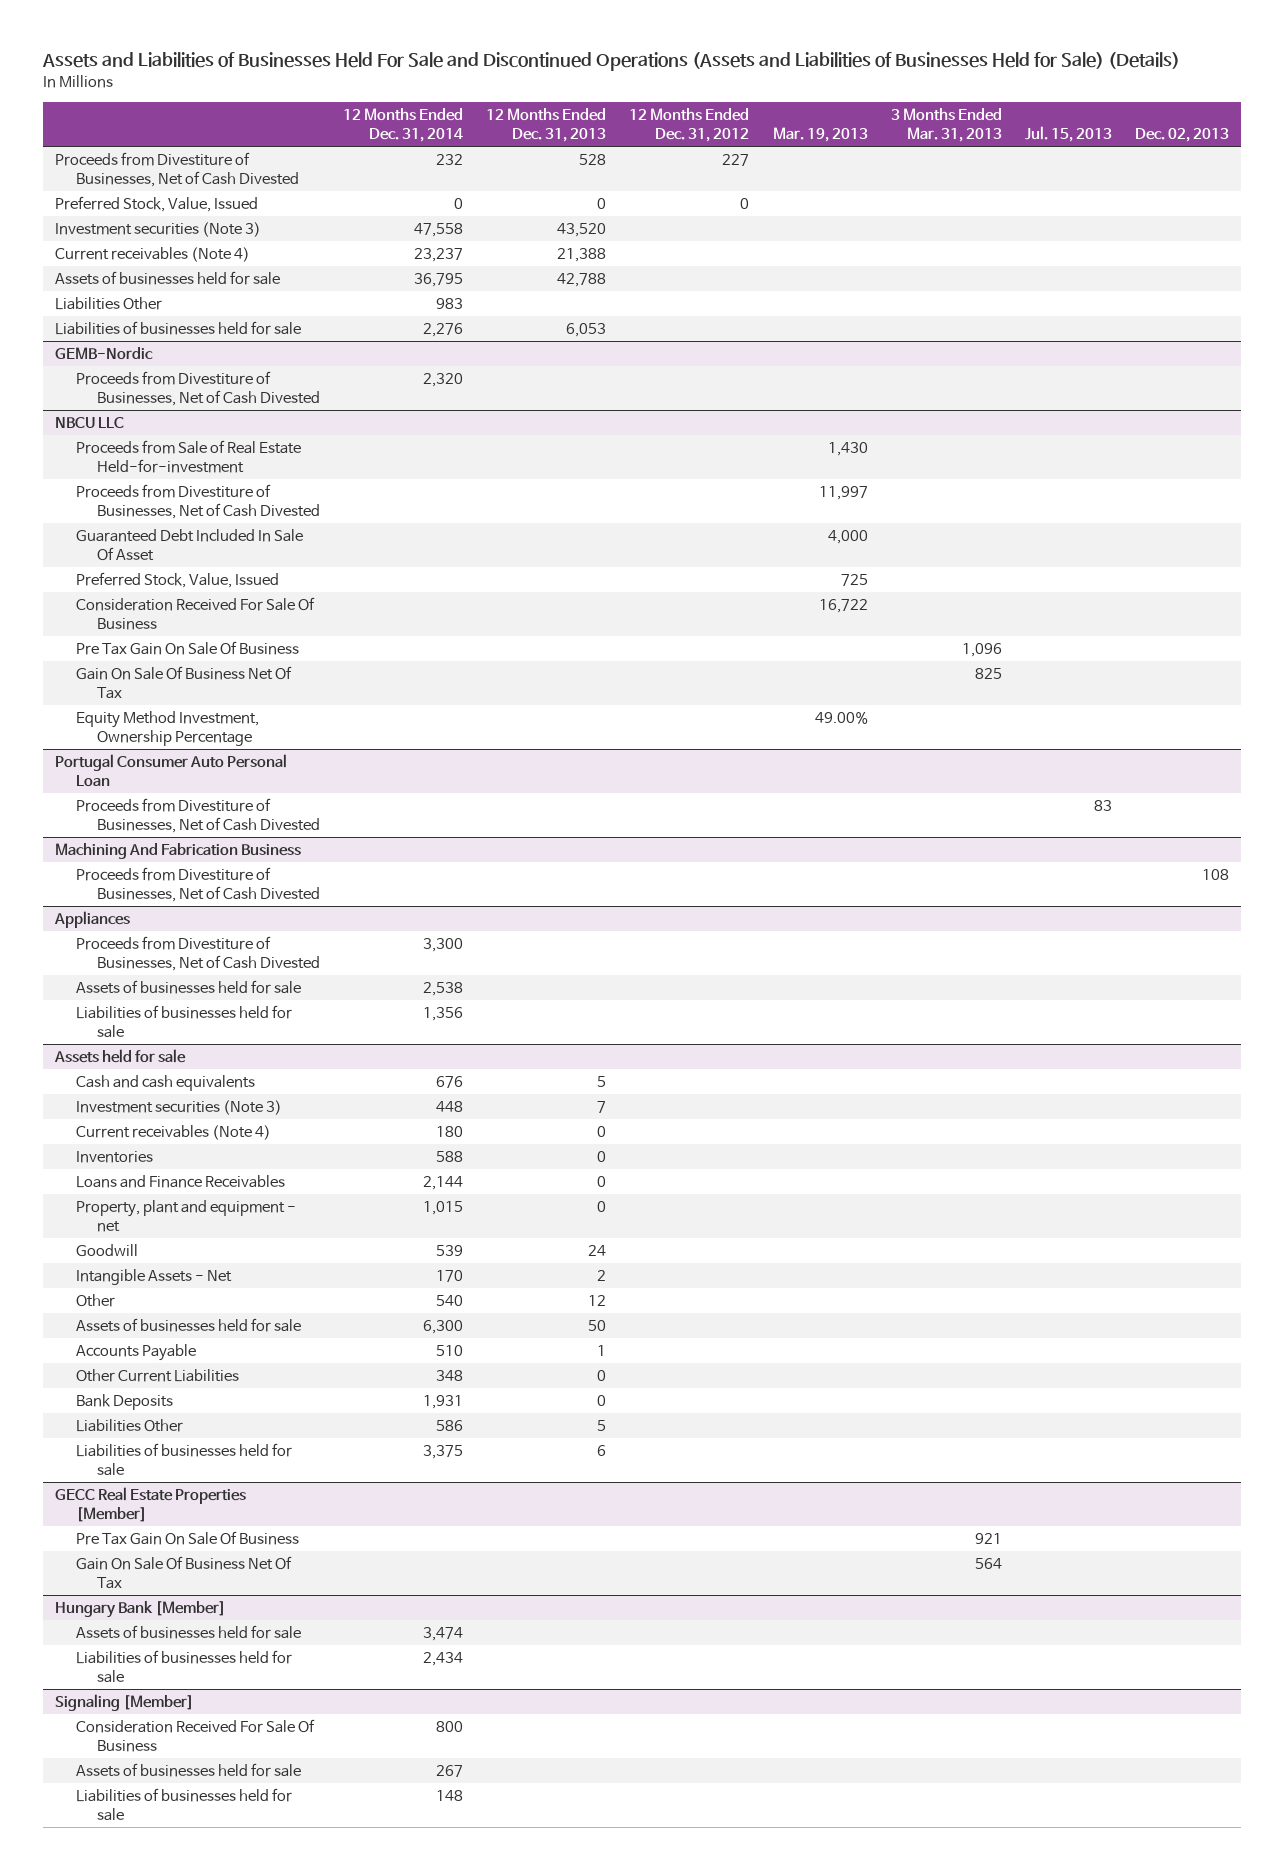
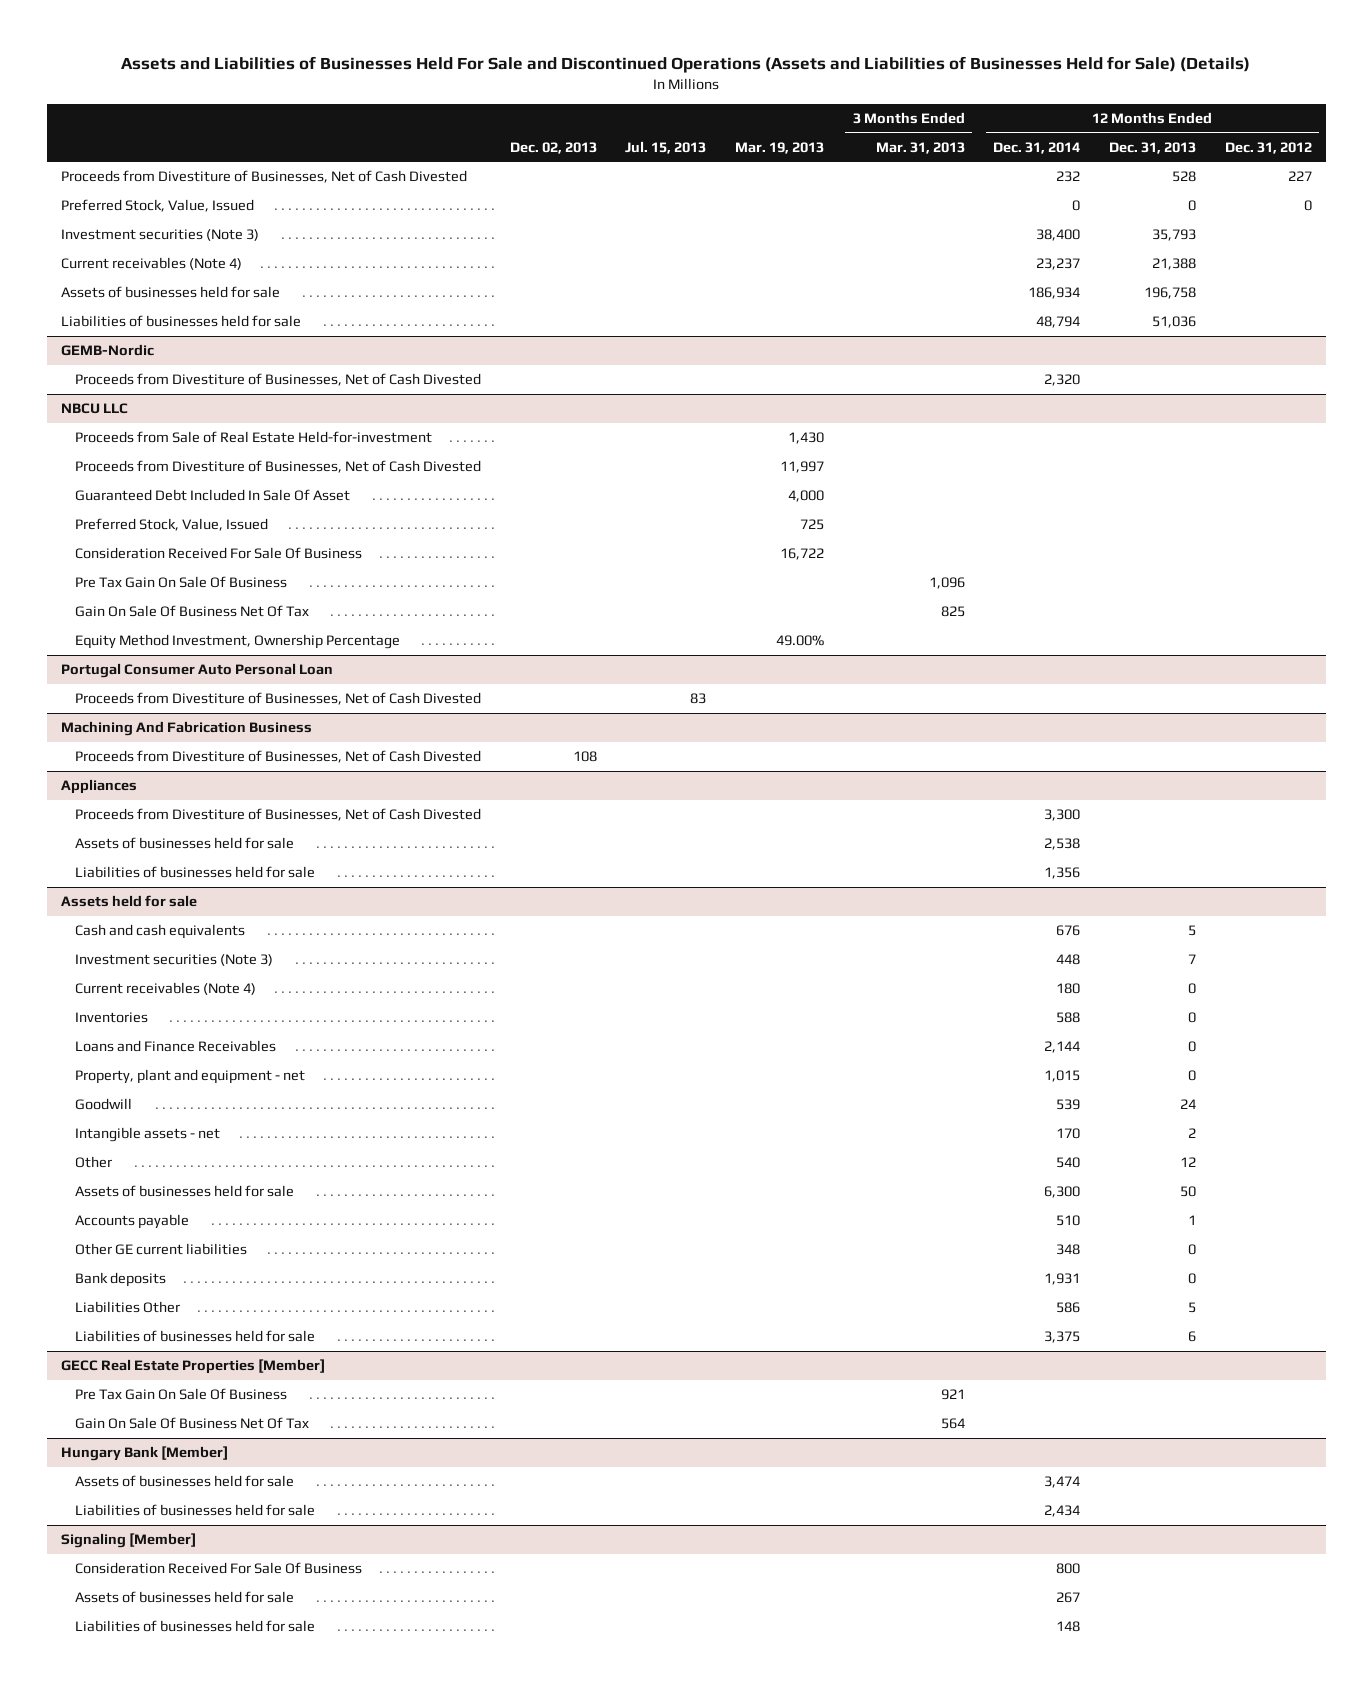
[413,222,463,237] 47,558 -> [1036,229,1081,242] 38,400
[557,222,607,237] 43,520 -> [1151,229,1196,242] 35,793
[54,296,162,310] Liabilities Other -> none
[413,272,463,287] 36,795 -> [1028,287,1081,300] 186,934
[557,272,607,287] 42,788 -> [1143,287,1196,300] 196,758
[422,322,463,337] 2,276 -> [1036,316,1081,329] 48,794
[566,322,607,337] 6,053 -> [1151,316,1196,329] 51,036
[75,1268,232,1285] Intangible Assets - Net -> [75,1127,221,1143] Intangible assets - net
[75,1343,196,1361] Accounts Payable -> [75,1214,190,1230] Accounts payable
[75,1368,239,1382] Other Current Liabilities -> [75,1243,248,1256] Other GE current liabilities
[75,1393,173,1410] Bank Deposits -> [75,1272,167,1288] Bank deposits

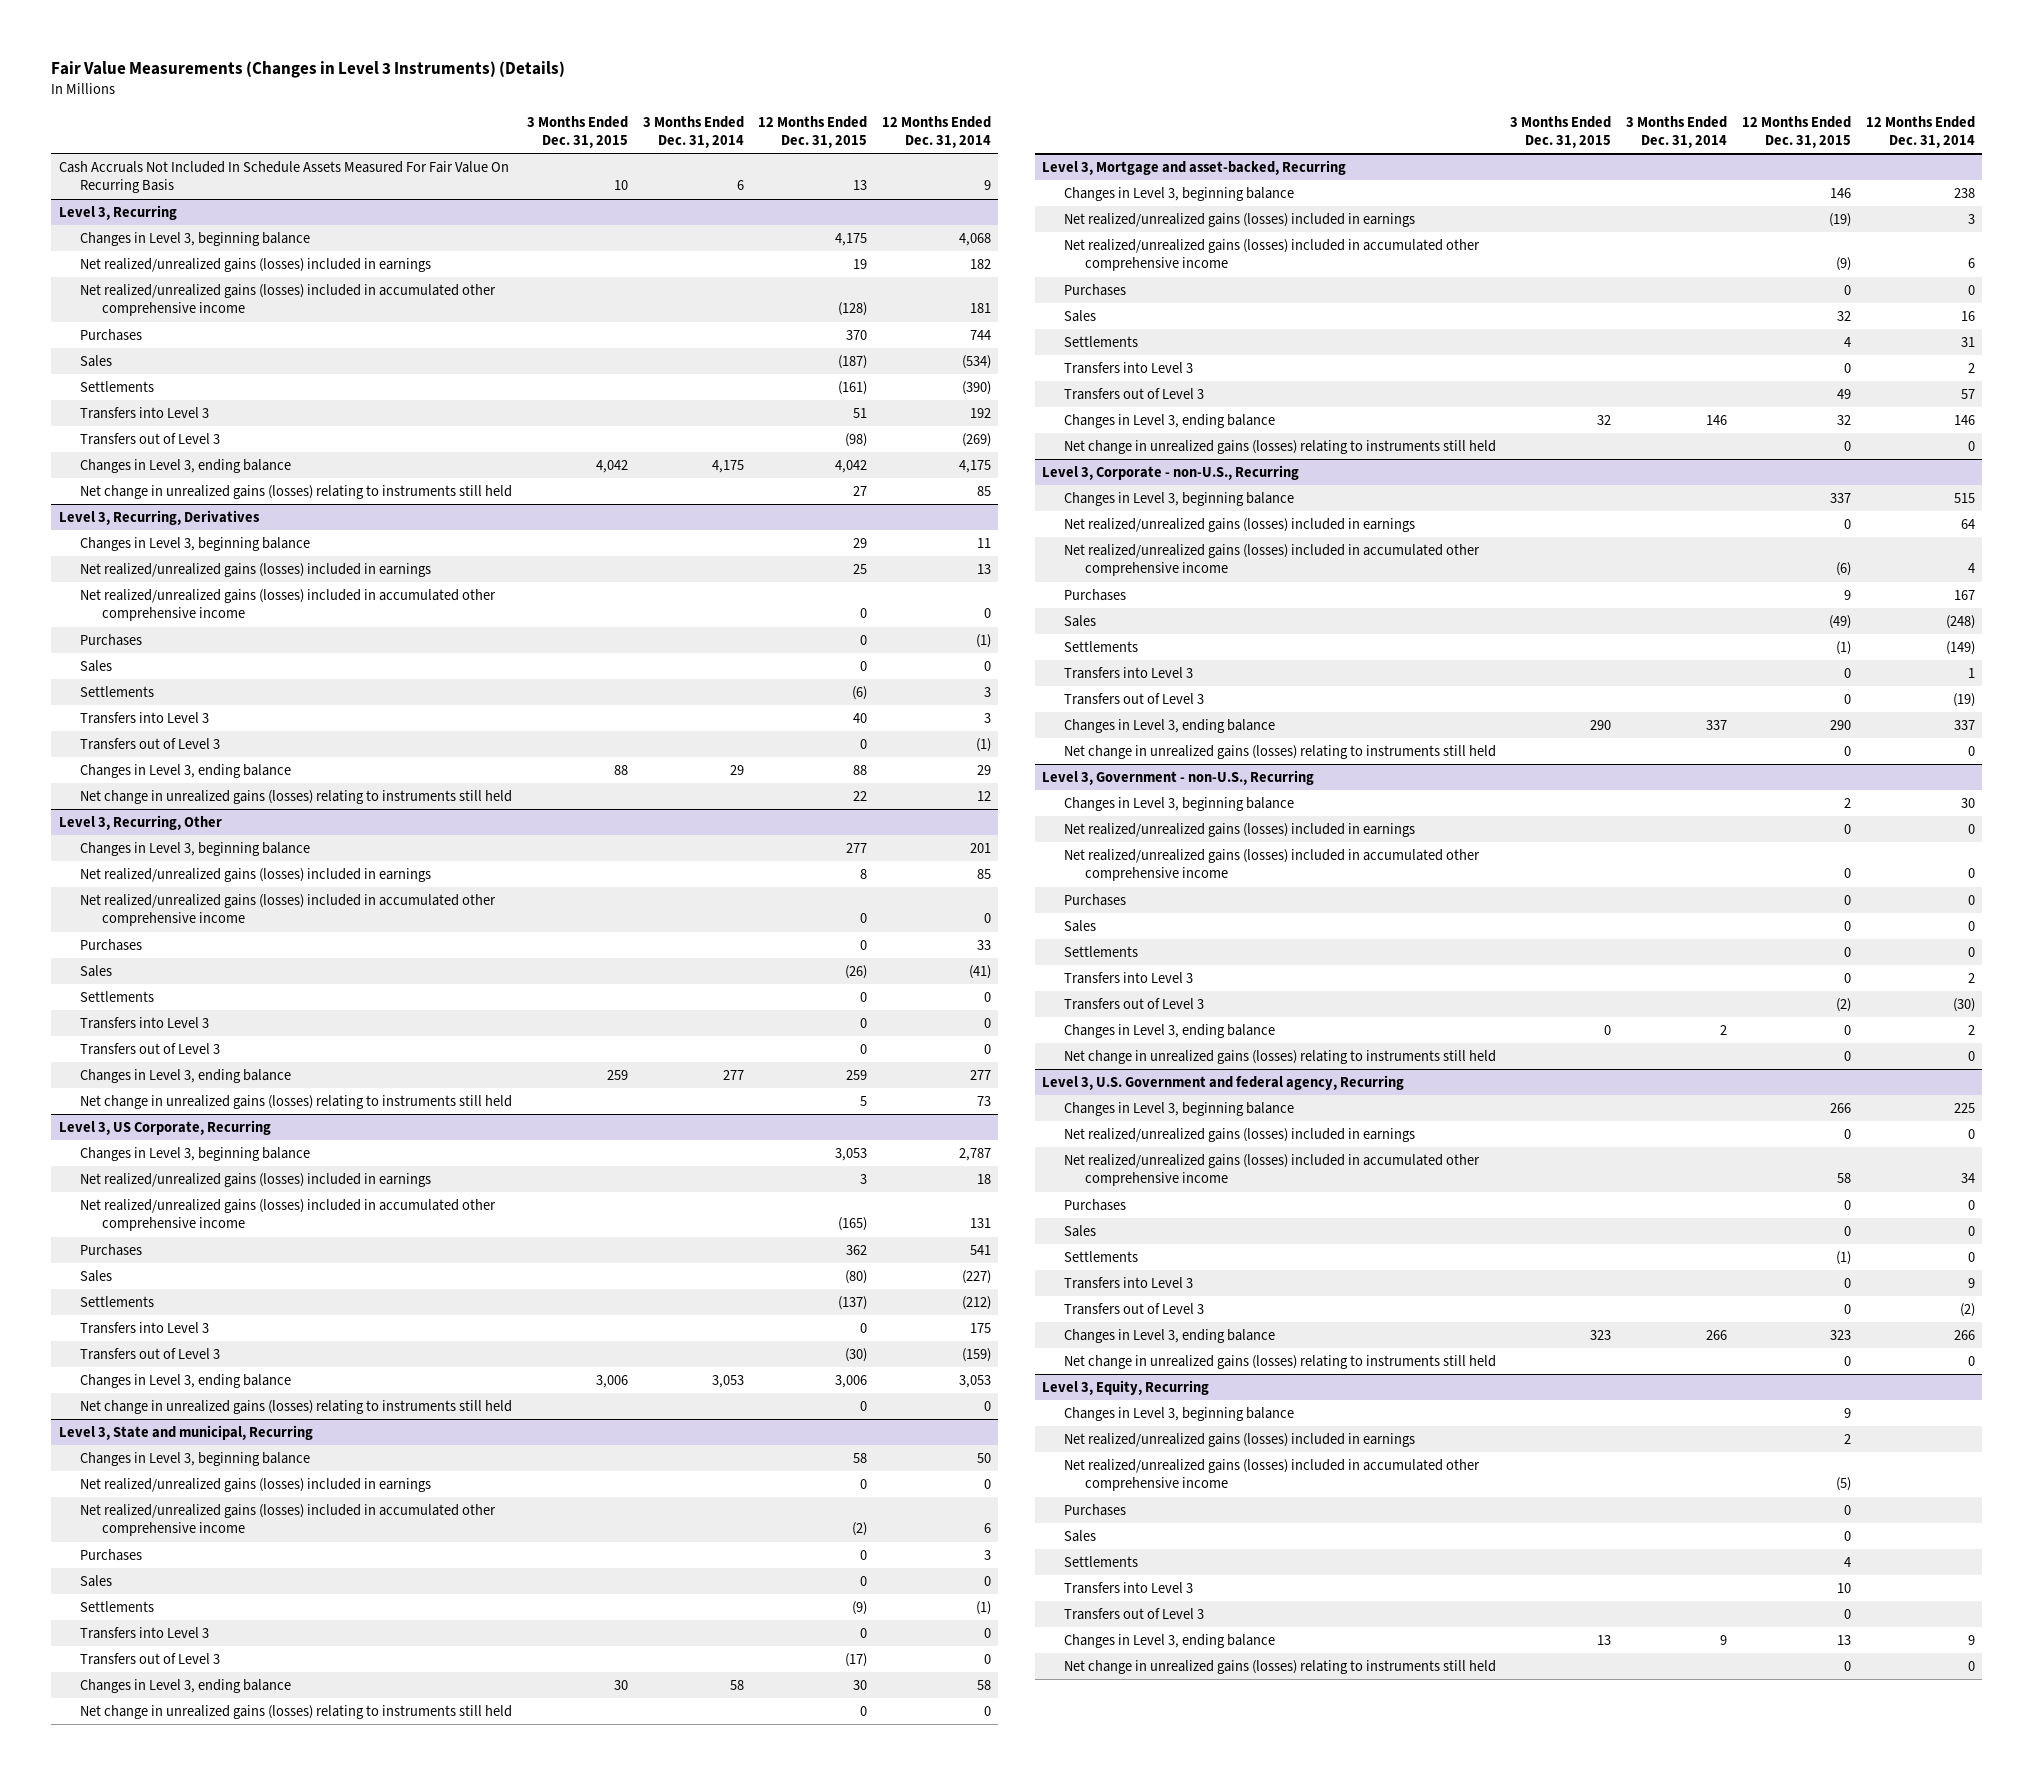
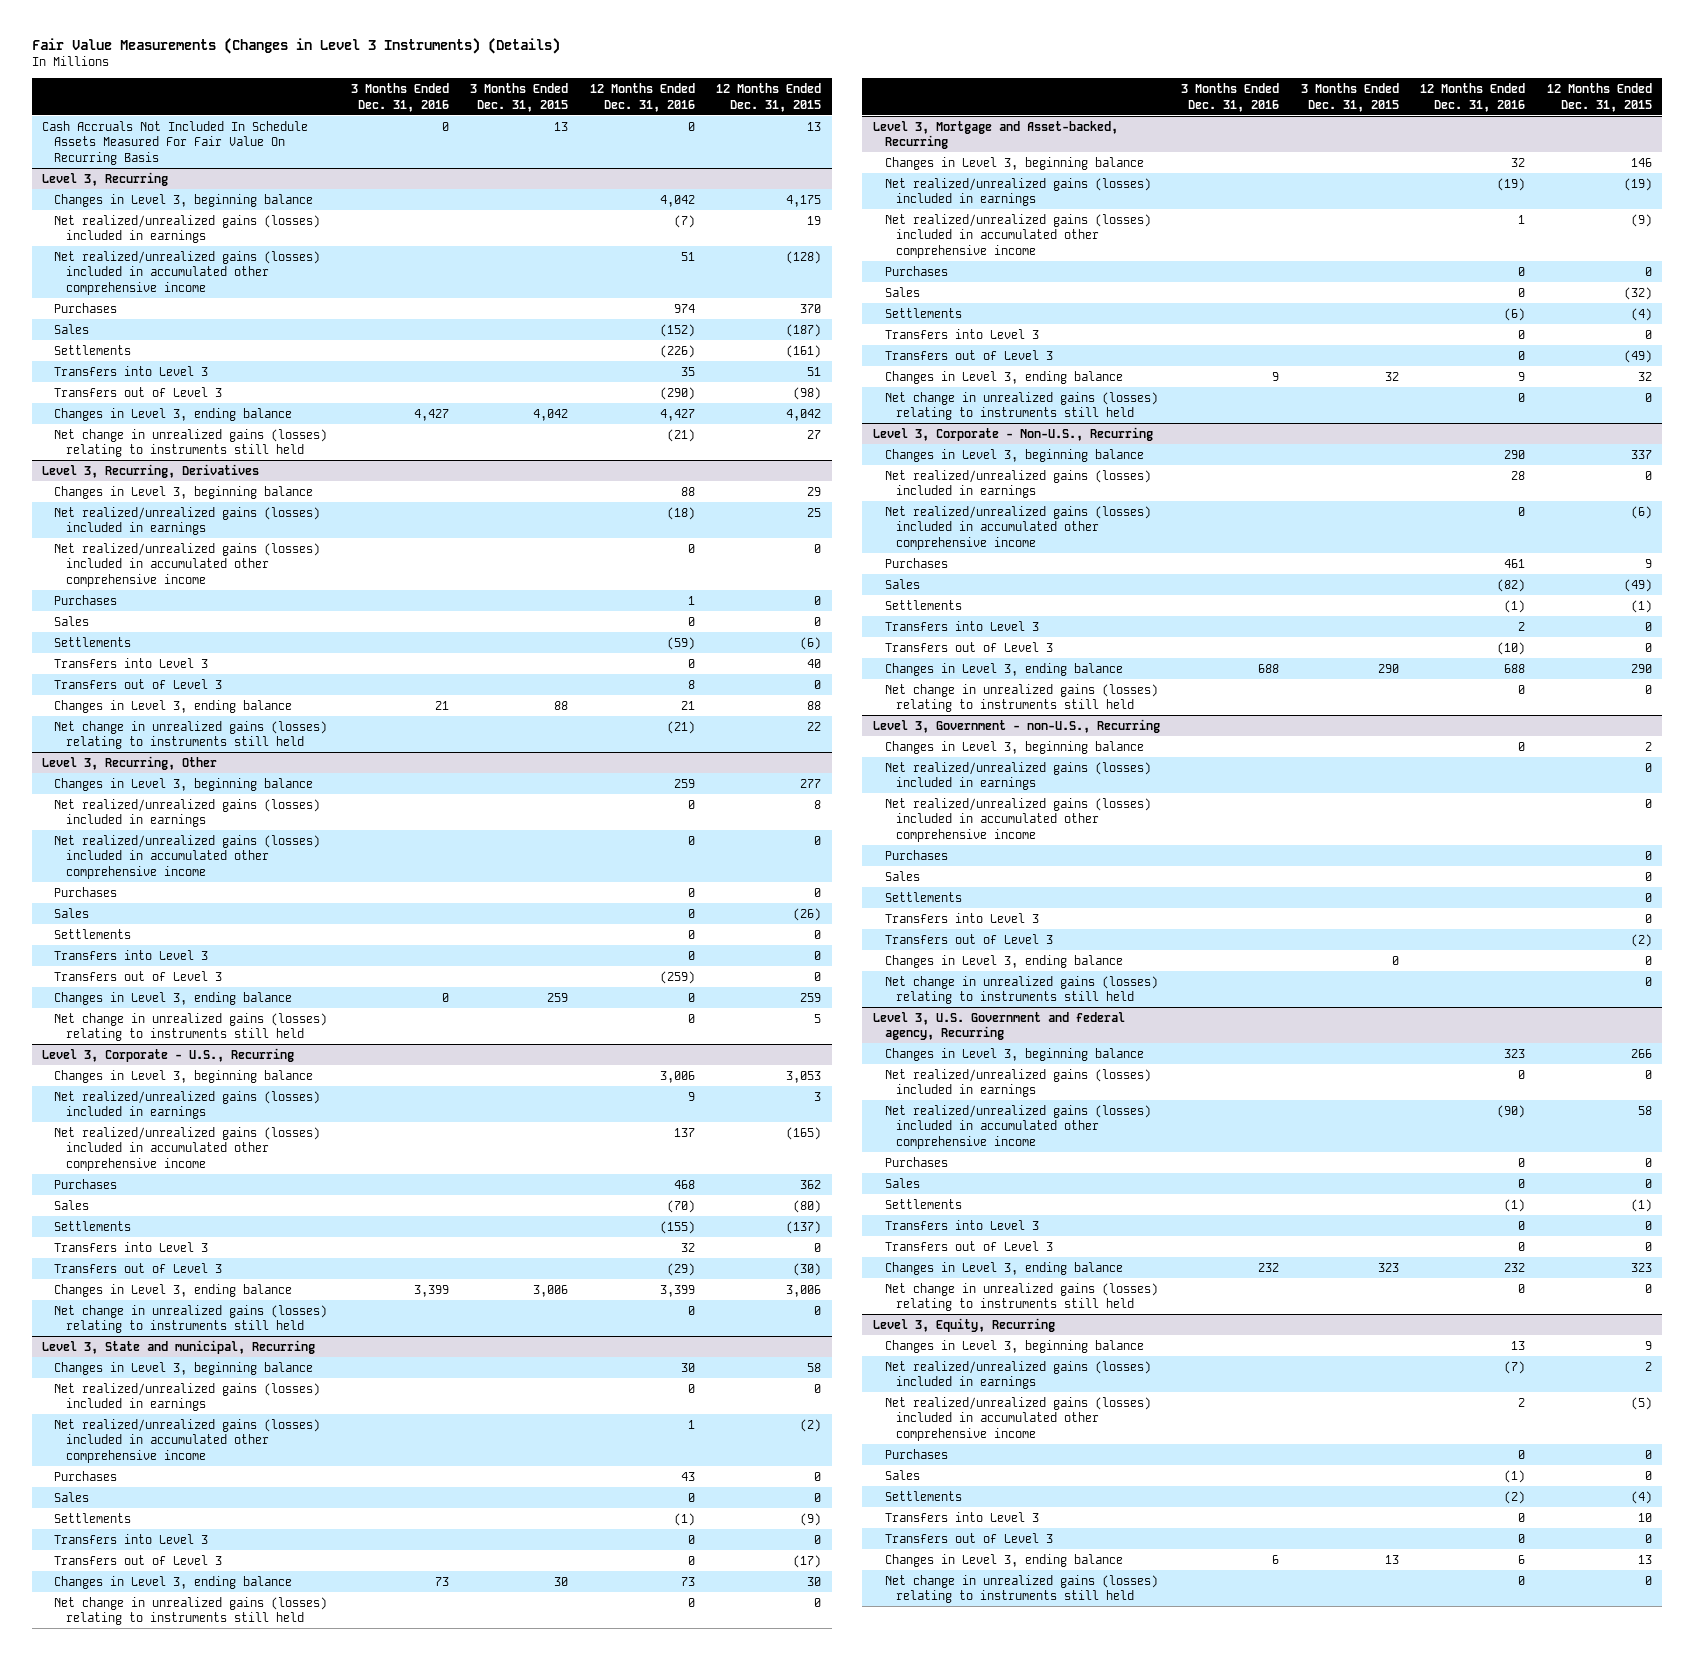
[642,115,744,149] 3 Months Ended Dec. 31, 2014 -> none
[881,115,991,149] 12 Months Ended Dec. 31, 2014 -> none
none -> [350,83,449,112] 3 Months Ended Dec. 31, 2016
none -> [589,83,695,112] 12 Months Ended Dec. 31, 2016
[613,180,628,191] 10 -> [554,121,569,131] 13
[58,1119,271,1135] Level 3, US Corporate, Recurring -> [42,1047,295,1062] Level 3, Corporate - U.S., Recurring
[1042,159,1347,175] Level 3, Mortgage and asset-backed, Recurring -> [872,120,1118,150] Level 3, Mortgage and Asset-backed, Recurring
[1836,310,1851,321] 32 -> [1623,286,1652,300] (32)
[1843,336,1851,347] 4 -> [1630,307,1652,321] (4)
[1836,388,1851,399] 49 -> [1623,349,1652,363] (49)
[1042,464,1300,480] Level 3, Corporate - non-U.S., Recurring -> [872,426,1153,441] Level 3, Corporate - Non-U.S., Recurring
[1843,1556,1851,1567] 4 -> [1630,1490,1652,1504] (4)

